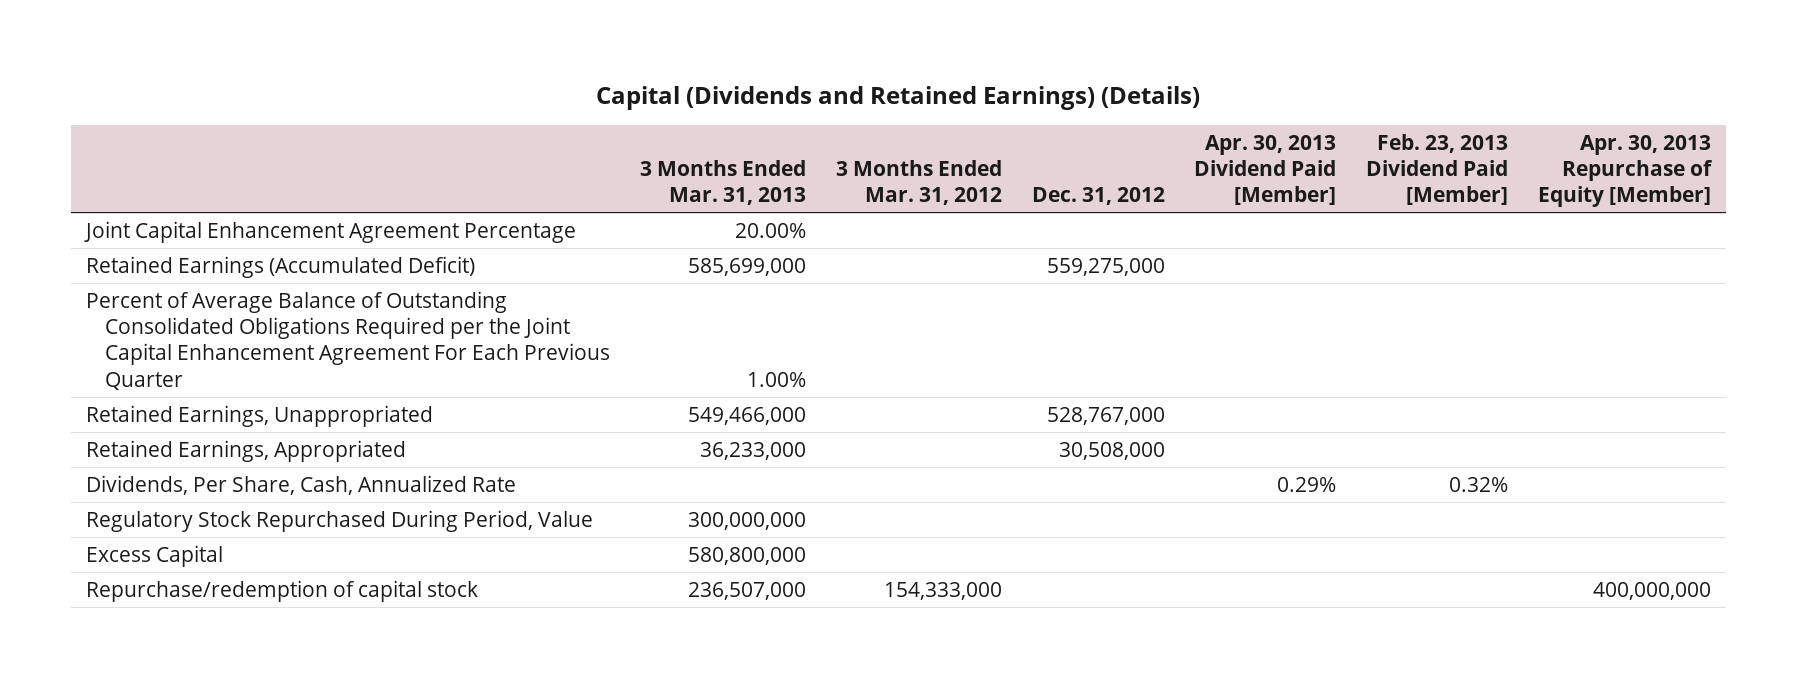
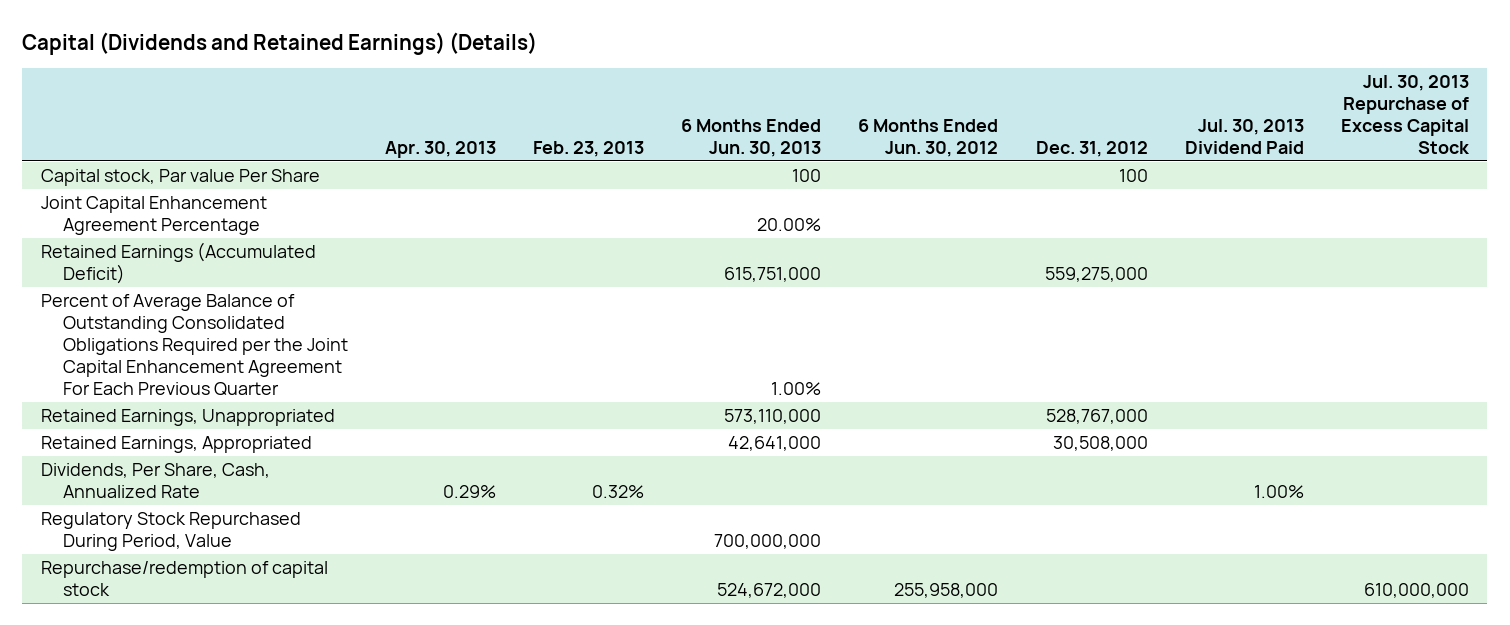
[640,159,807,206] 3 Months Ended Mar. 31, 2013 -> none
[835,159,1002,206] 3 Months Ended Mar. 31, 2012 -> none
[1194,134,1337,206] Apr. 30, 2013 Dividend Paid [Member] -> none
[1366,133,1509,206] Feb. 23, 2013 Dividend Paid [Member] -> none
[1537,134,1713,208] Apr. 30, 2013 Repurchase of Equity [Member] -> none
none -> [385,140,497,158] Apr. 30, 2013
none -> [533,140,645,157] Feb. 23, 2013
none -> [681,118,822,157] 6 Months Ended Jun. 30, 2013
none -> [858,118,999,157] 6 Months Ended Jun. 30, 2012
none -> [1184,118,1304,154] Jul. 30, 2013 Dividend Paid
none -> [1340,75,1470,154] Jul. 30, 2013 Repurchase of Excess Capital Stock
none -> [41,169,321,187] Capital stock, Par value Per Share
[86,544,224,567] Excess Capital -> none

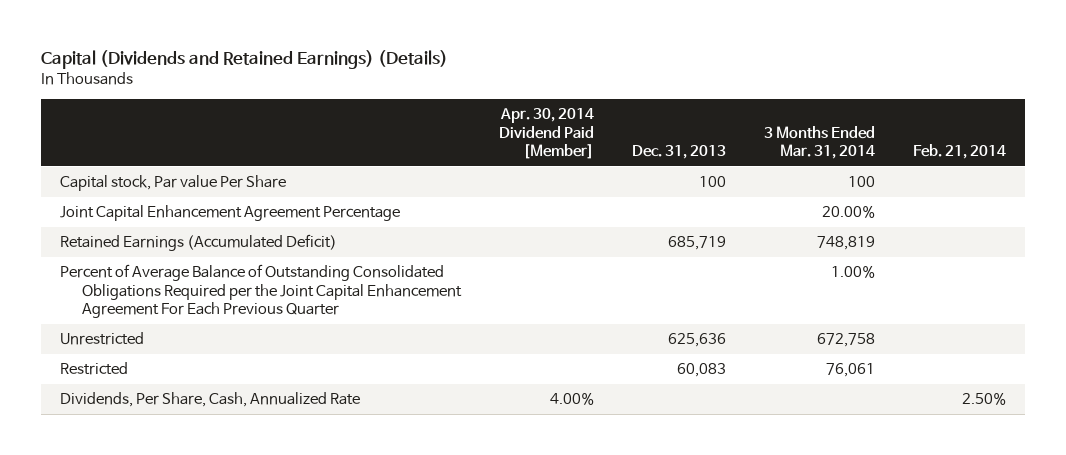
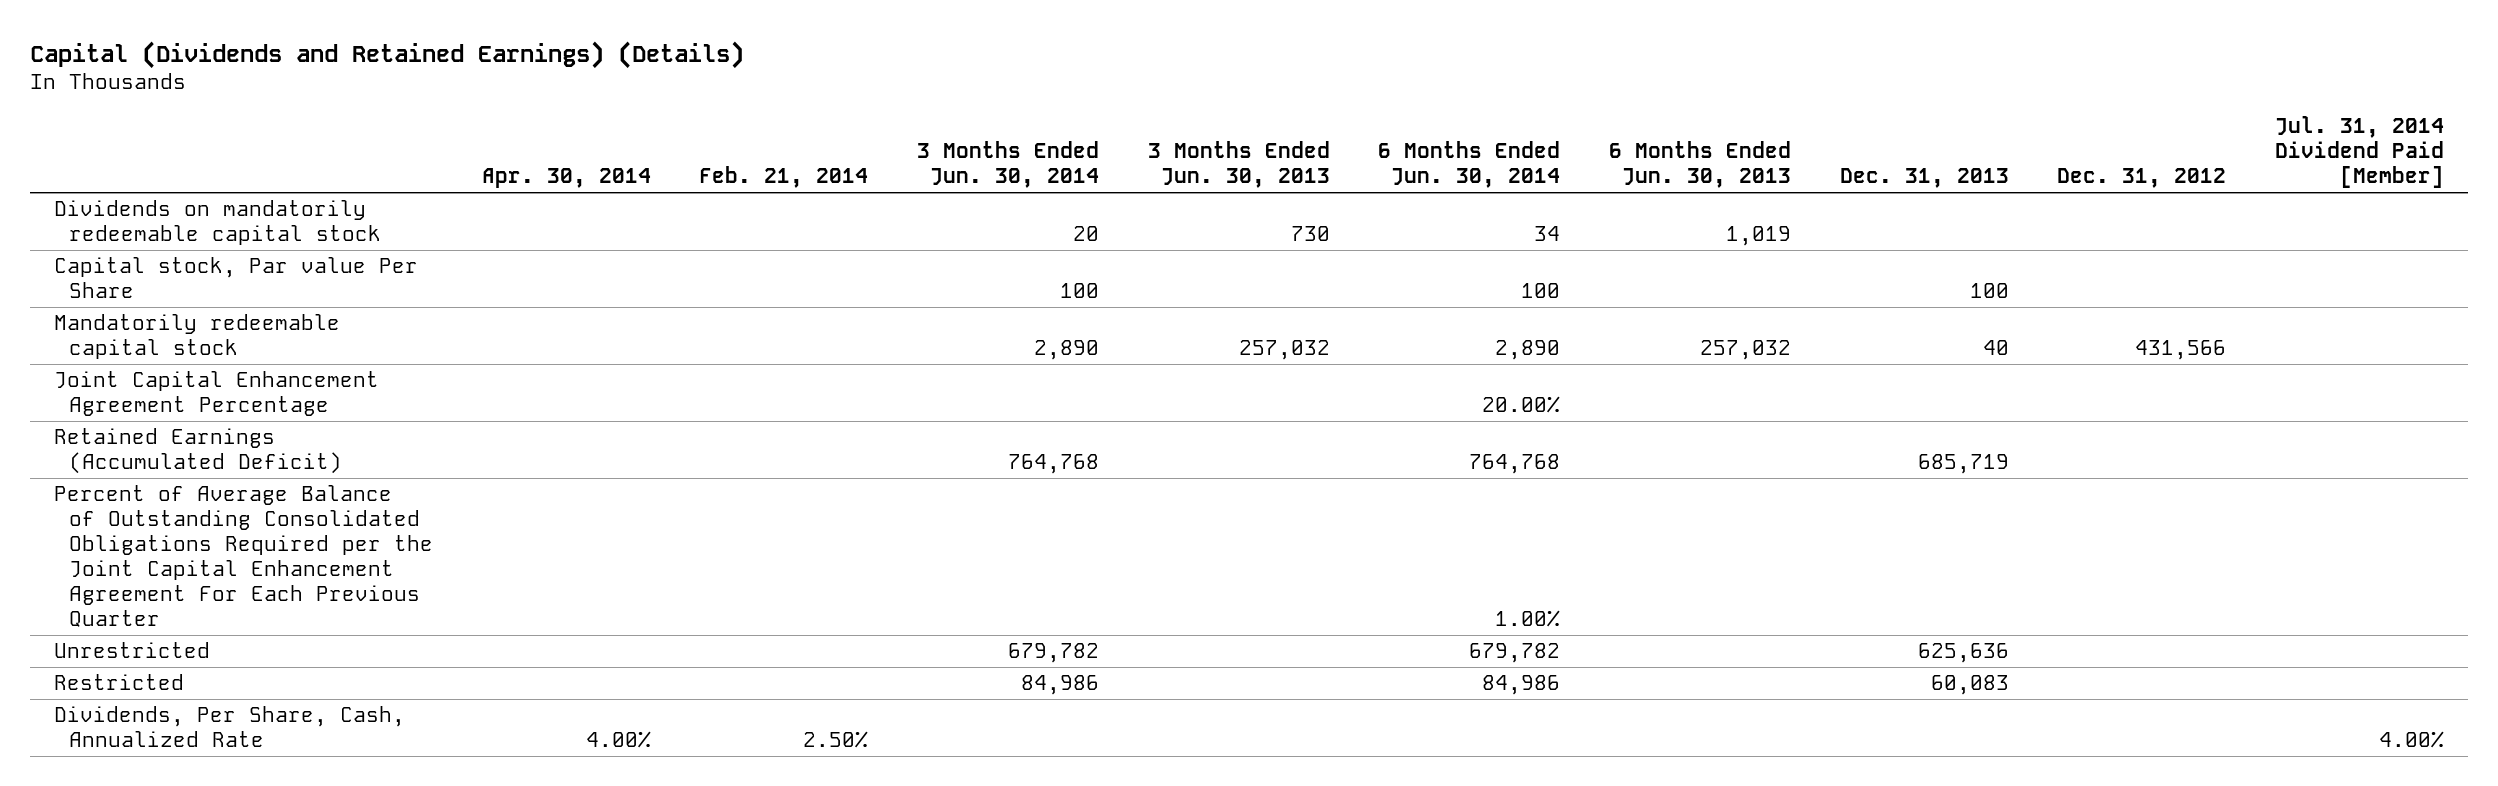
[498,108,594,160] Apr. 30, 2014 Dividend Paid [Member] -> none
[763,125,875,160] 3 Months Ended Mar. 31, 2014 -> none
none -> [481,168,651,189] Apr. 30, 2014
none -> [917,141,1100,189] 3 Months Ended Jun. 30, 2014
none -> [1147,141,1330,189] 3 Months Ended Jun. 30, 2013
none -> [1378,141,1561,189] 6 Months Ended Jun. 30, 2014
none -> [1609,141,1792,189] 6 Months Ended Jun. 30, 2013
none -> [2057,168,2227,189] Dec. 31, 2012
none -> [2274,116,2444,189] Jul. 31, 2014 Dividend Paid [Member]
none -> [54,200,382,246] Dividends on mandatorily redeemable capital stock
none -> [54,314,341,360] Mandatorily redeemable capital stock

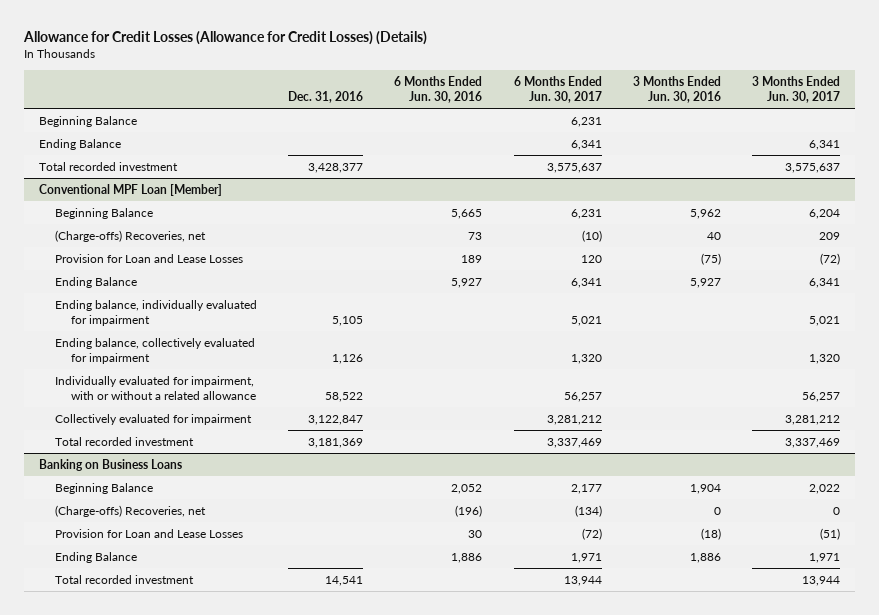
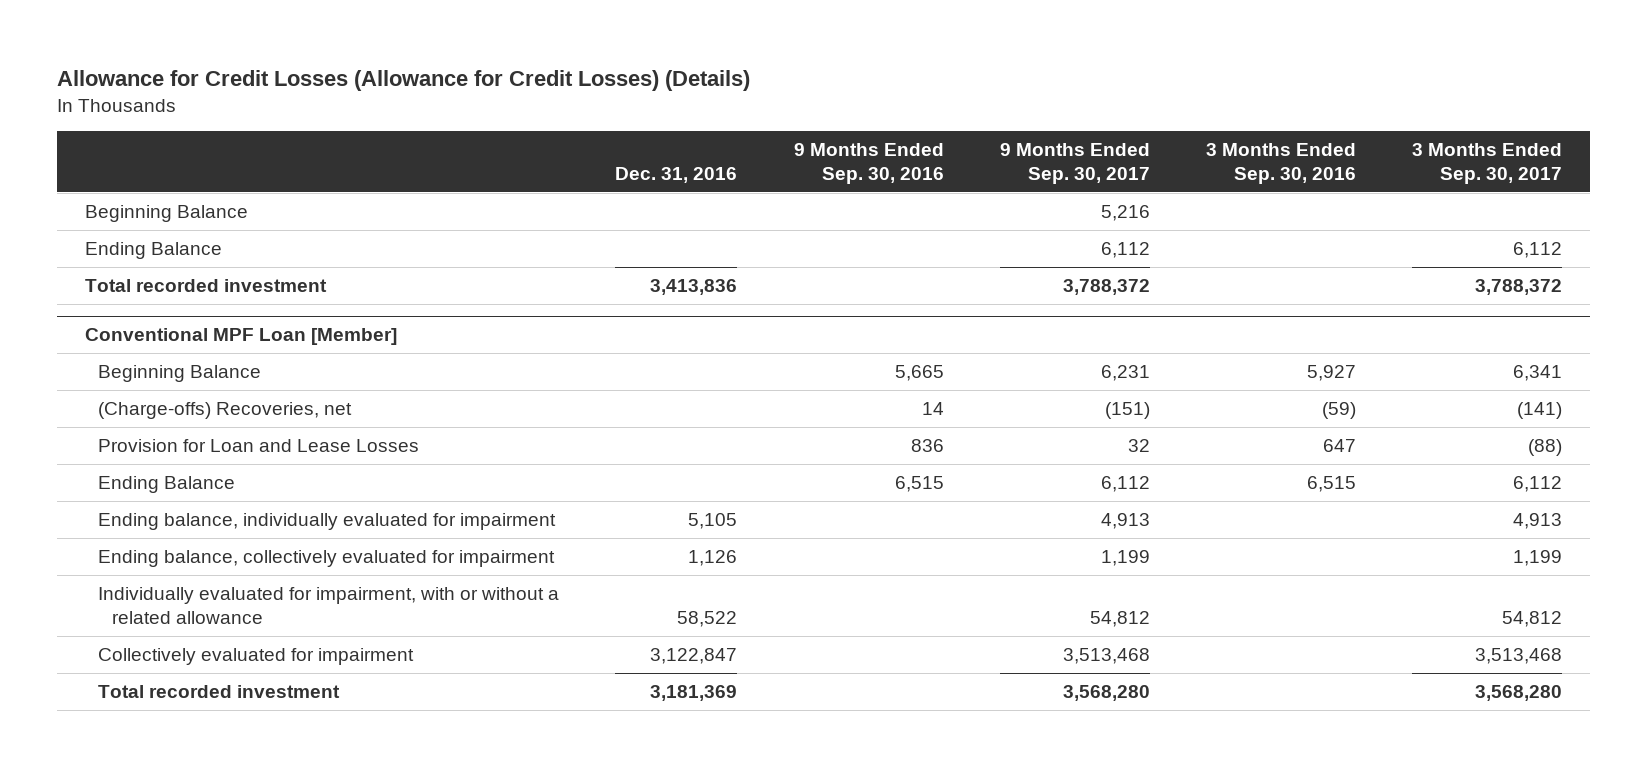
[394,75,483,103] 6 Months Ended Jun. 30, 2016 -> none
[513,75,602,103] 6 Months Ended Jun. 30, 2017 -> none
[632,75,721,103] 3 Months Ended Jun. 30, 2016 -> none
[751,75,840,103] 3 Months Ended Jun. 30, 2017 -> none
none -> [793,142,944,184] 9 Months Ended Sep. 30, 2016
none -> [999,142,1150,184] 9 Months Ended Sep. 30, 2017
none -> [1205,142,1356,184] 3 Months Ended Sep. 30, 2016
none -> [1411,142,1562,184] 3 Months Ended Sep. 30, 2017
[308,162,364,173] 3,428,377 -> [650,278,738,295] 3,413,836
[39,458,183,471] Banking on Business Loans -> none
[55,482,154,494] Beginning Balance -> none
[55,504,207,517] (Charge-offs) Recoveries, net -> none
[55,528,244,538] Provision for Loan and Lease Losses -> none
[55,551,138,563] Ending Balance -> none
[55,574,195,584] Total recorded investment -> none

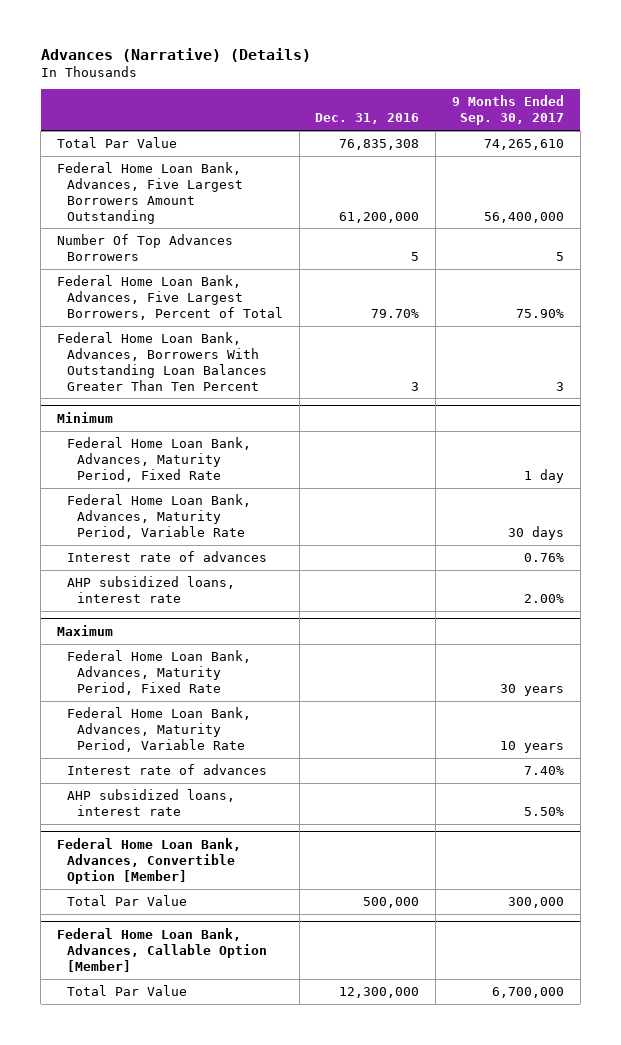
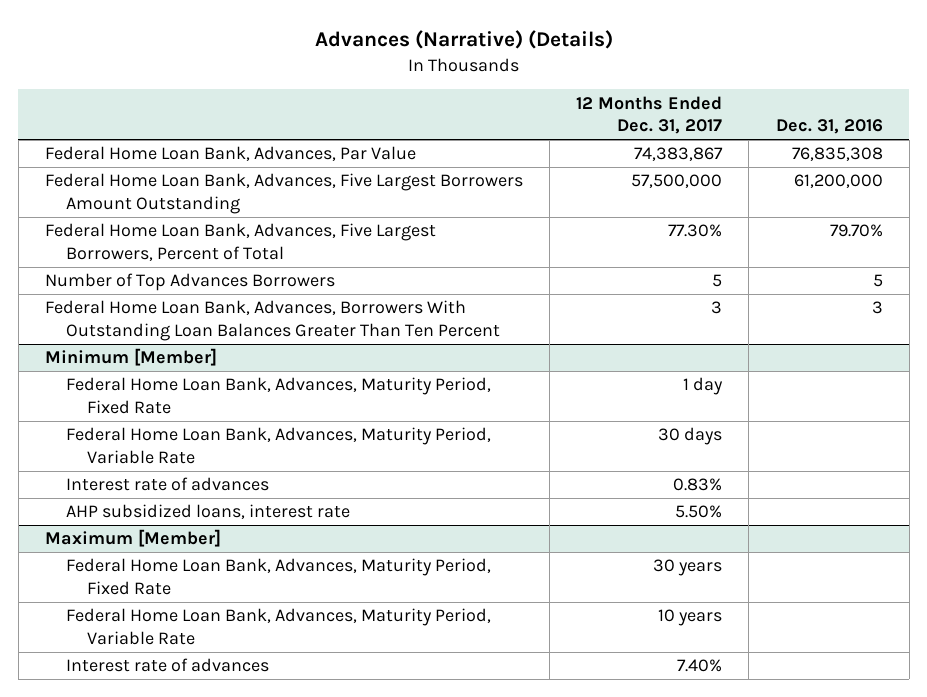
[451,95,564,126] 9 Months Ended Sep. 30, 2017 -> none
none -> [576,95,723,135] 12 Months Ended Dec. 31, 2017
[57,137,178,149] Total Par Value -> [44,146,416,162] Federal Home Loan Bank, Advances, Par Value
[57,234,234,261] Number Of Top Advances Borrowers -> none
none -> [44,273,335,292] Number of Top Advances Borrowers
[57,411,114,423] Minimum -> [44,348,217,367] Minimum [Member]
[57,624,114,636] Maximum -> [44,529,221,548] Maximum [Member]
[66,789,235,816] AHP subsidized loans, interest rate -> none
[57,837,242,884] Federal Home Loan Bank, Advances, Convertible Option [Member] -> none
[66,895,187,907] Total Par Value -> none
[57,927,267,972] Federal Home Loan Bank, Advances, Callable Option [Member] -> none
[66,985,187,997] Total Par Value -> none

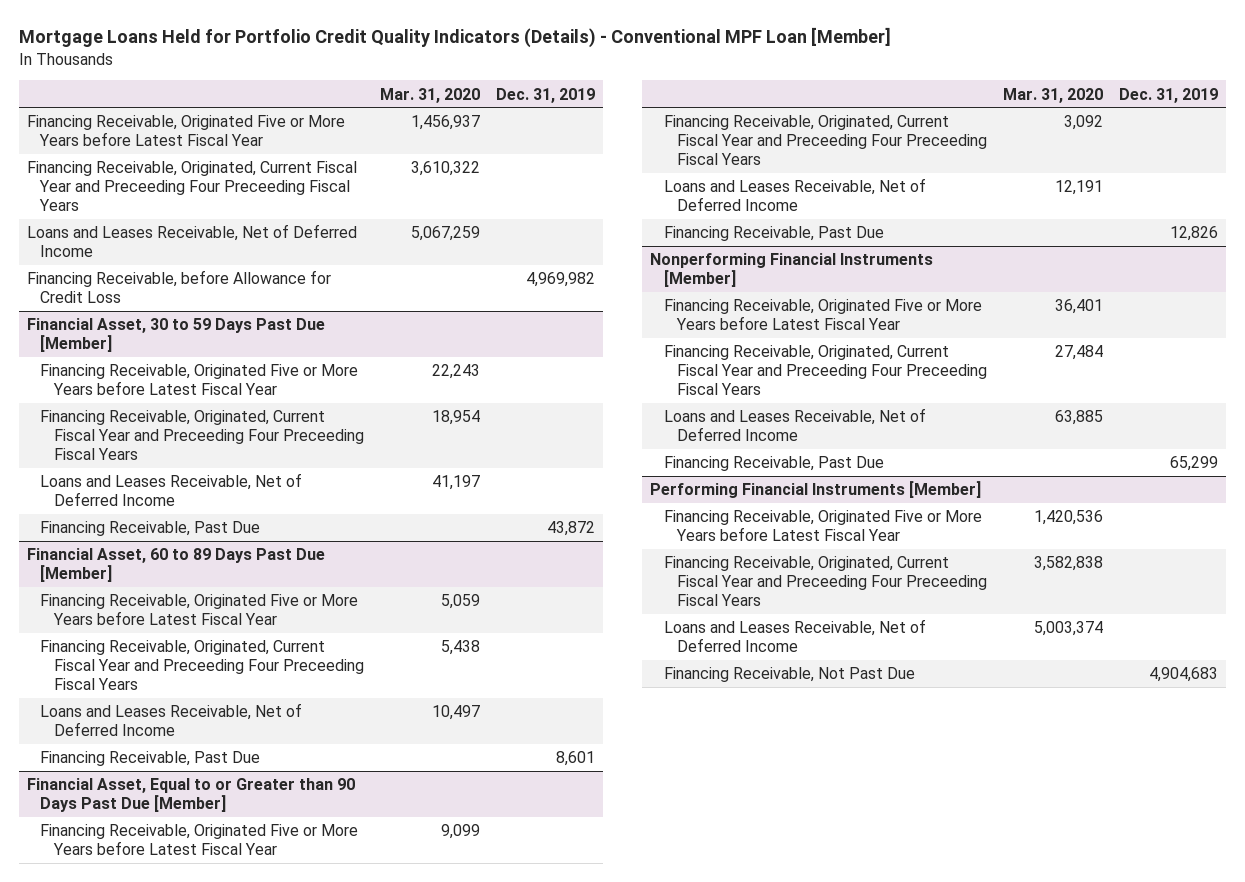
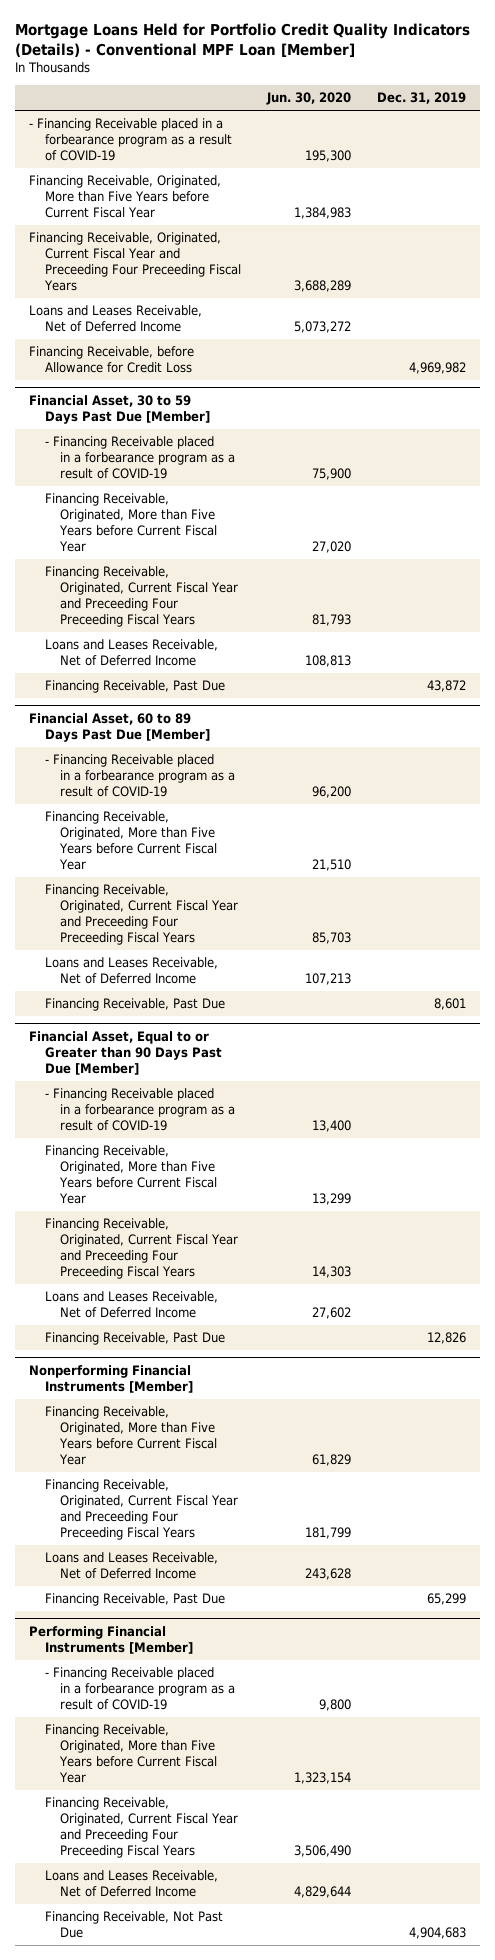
[379,87,480,103] Mar. 31, 2020 -> none
none -> [265,92,351,106] Jun. 30, 2020
none -> [28,118,232,162] - Financing Receivable placed in a forbearance program as a result of COVID-19
[26,115,345,146] Financing Receivable, Originated Five or More Years before Latest Fiscal Year -> [28,175,221,219] Financing Receivable, Originated, More than Five Years before Current Fiscal Year
none -> [44,436,236,480] - Financing Receivable placed in a forbearance program as a result of COVID-19
[40,364,359,395] Financing Receivable, Originated Five or More Years before Latest Fiscal Year -> [44,493,218,553] Financing Receivable, Originated, More than Five Years before Current Fiscal Year
none -> [44,754,236,798] - Financing Receivable placed in a forbearance program as a result of COVID-19
[40,594,359,625] Financing Receivable, Originated Five or More Years before Latest Fiscal Year -> [44,811,218,871] Financing Receivable, Originated, More than Five Years before Current Fiscal Year
none -> [44,1088,236,1132] - Financing Receivable placed in a forbearance program as a result of COVID-19
[40,824,359,855] Financing Receivable, Originated Five or More Years before Latest Fiscal Year -> [44,1145,218,1205] Financing Receivable, Originated, More than Five Years before Current Fiscal Year
[663,299,982,330] Financing Receivable, Originated Five or More Years before Latest Fiscal Year -> [44,1406,218,1466] Financing Receivable, Originated, More than Five Years before Current Fiscal Year
none -> [44,1667,236,1711] - Financing Receivable placed in a forbearance program as a result of COVID-19
[663,510,982,541] Financing Receivable, Originated Five or More Years before Latest Fiscal Year -> [44,1724,218,1784] Financing Receivable, Originated, More than Five Years before Current Fiscal Year

